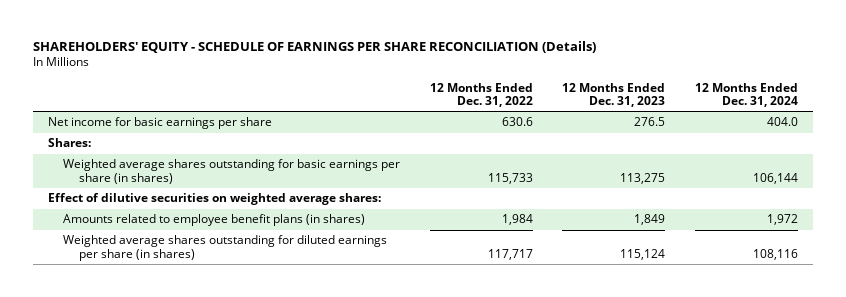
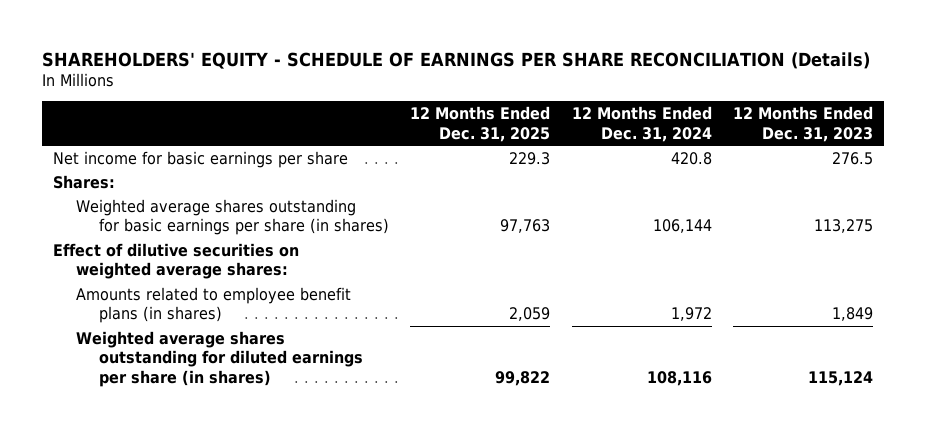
[429,82,533,108] 12 Months Ended Dec. 31, 2022 -> none
none -> [410,106,551,142] 12 Months Ended Dec. 31, 2025
[766,117,798,127] 404.0 -> [670,151,712,165] 420.8

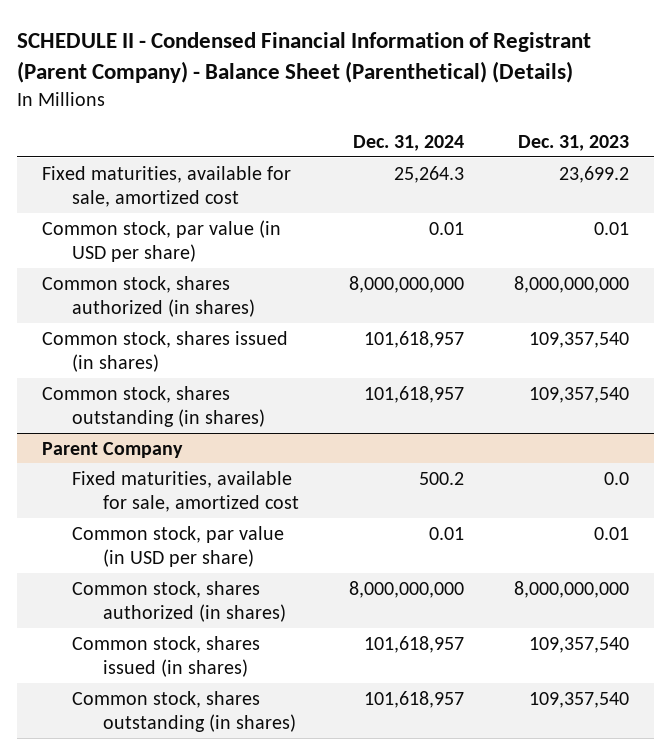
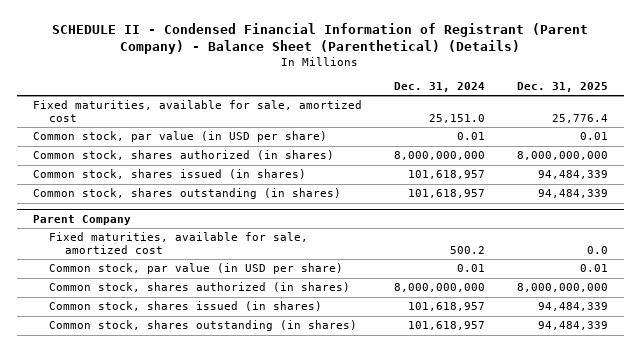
[518,135,630,152] Dec. 31, 2023 -> none
none -> [517,81,609,92] Dec. 31, 2025
[393,165,464,183] 25,264.3 -> [428,114,485,124] 25,151.0

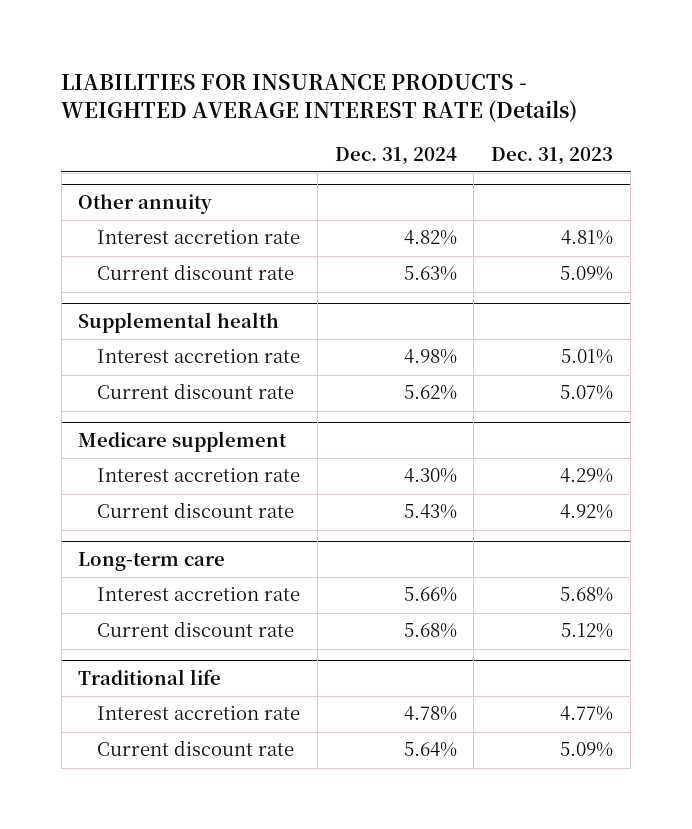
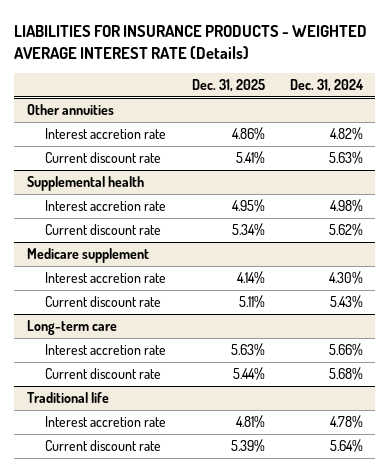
[491,146,614,165] Dec. 31, 2023 -> none
none -> [191,79,265,93] Dec. 31, 2025
[78,194,213,215] Other annuity -> [27,104,115,116] Other annuities

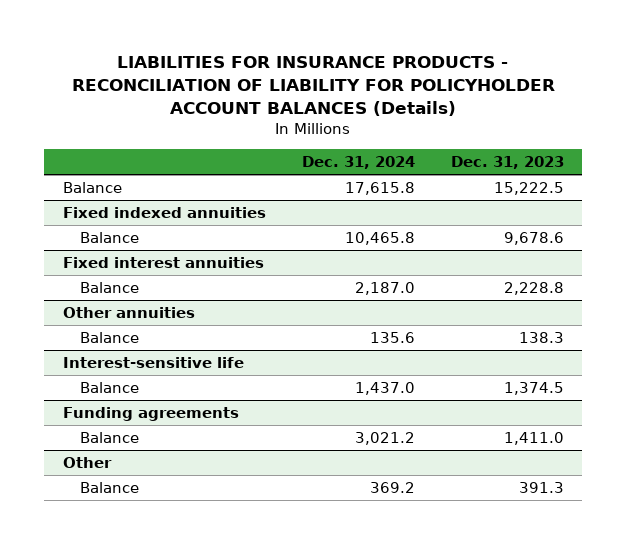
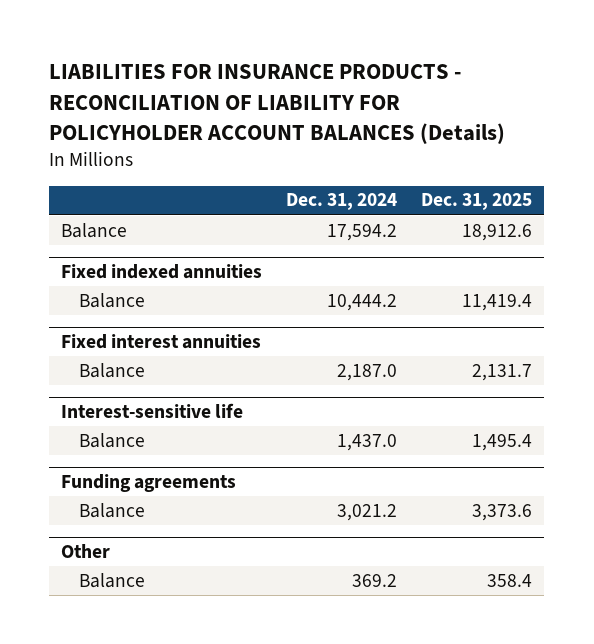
[450,156,564,170] Dec. 31, 2023 -> none
none -> [421,193,533,211] Dec. 31, 2025
[344,181,415,195] 17,615.8 -> [327,223,398,241] 17,594.2
[344,231,415,245] 10,465.8 -> [327,293,398,311] 10,444.2
[62,306,195,318] Other annuities -> none
[80,331,140,343] Balance -> none

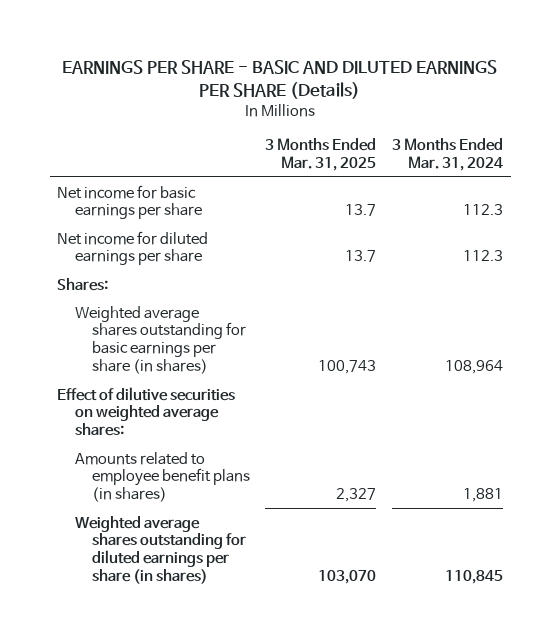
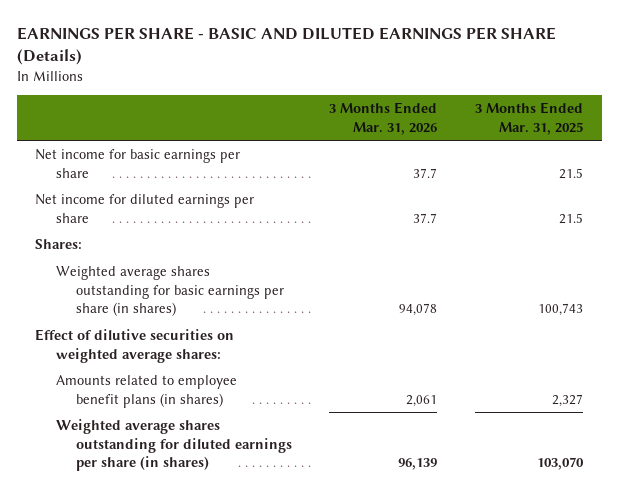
[391,137,503,171] 3 Months Ended Mar. 31, 2024 -> none
none -> [329,101,438,135] 3 Months Ended Mar. 31, 2026
[345,204,377,217] 13.7 -> [558,167,583,179] 21.5
[345,250,377,263] 13.7 -> [558,212,583,224] 21.5

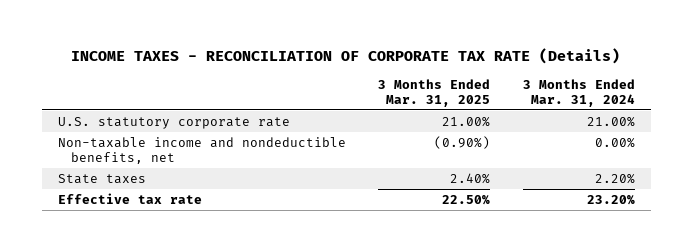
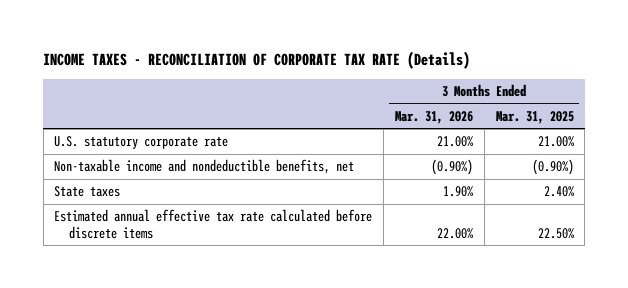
[522,78,635,107] 3 Months Ended Mar. 31, 2024 -> none
none -> [395,110,474,124] Mar. 31, 2026
[58,192,203,204] Effective tax rate -> [54,209,373,239] Estimated annual effective tax rate calculated before discrete items

